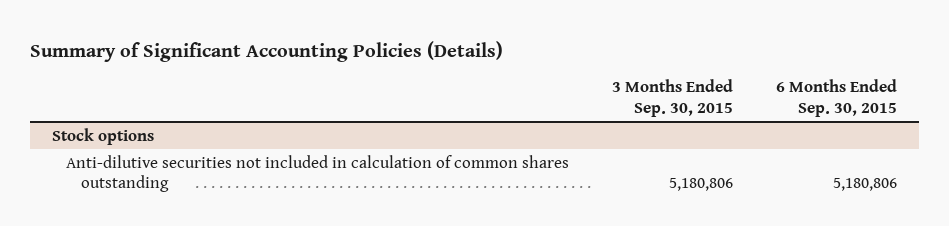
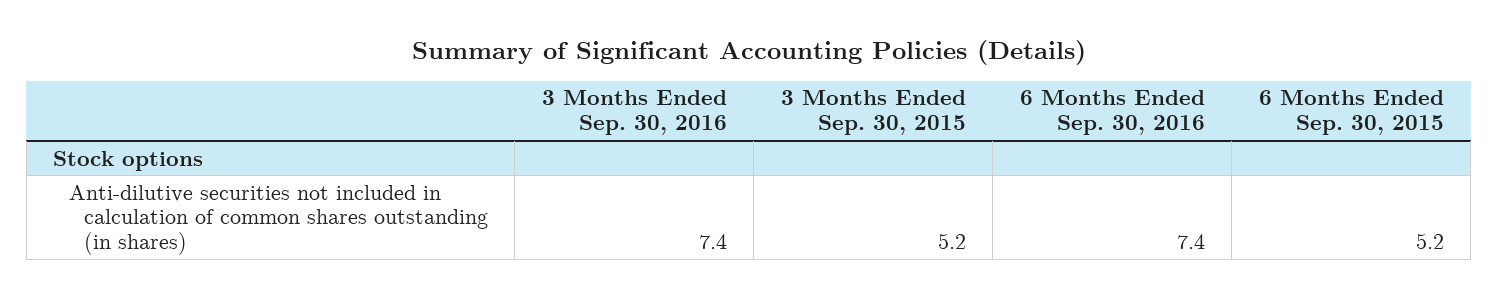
none -> [541,90,727,136] 3 Months Ended Sep. 30, 2016
none -> [1019,90,1205,136] 6 Months Ended Sep. 30, 2016
[66,154,570,193] Anti-dilutive securities not included in calculation of common shares outstanding -> [68,184,488,256] Anti-dilutive securities not included in calculation of common shares outstanding (in shares)
[669,178,734,192] 5,180,806 -> [937,233,966,250] 5.2
[833,178,898,192] 5,180,806 -> [1415,233,1444,250] 5.2

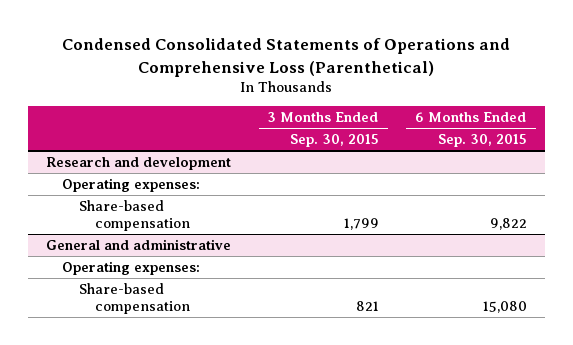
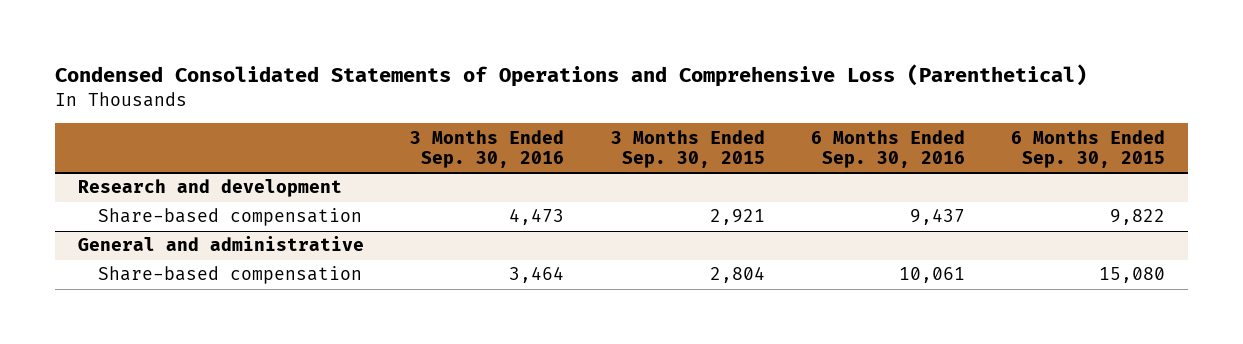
none -> [410,129,565,169] 3 Months Ended Sep. 30, 2016
none -> [810,129,965,169] 6 Months Ended Sep. 30, 2016
[62,178,201,193] Operating expenses: -> none
[343,218,379,231] 1,799 -> [709,209,765,226] 2,921
[62,261,201,276] Operating expenses: -> none
[355,301,379,312] 821 -> [709,266,765,284] 2,804

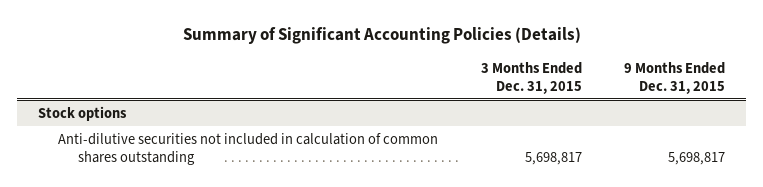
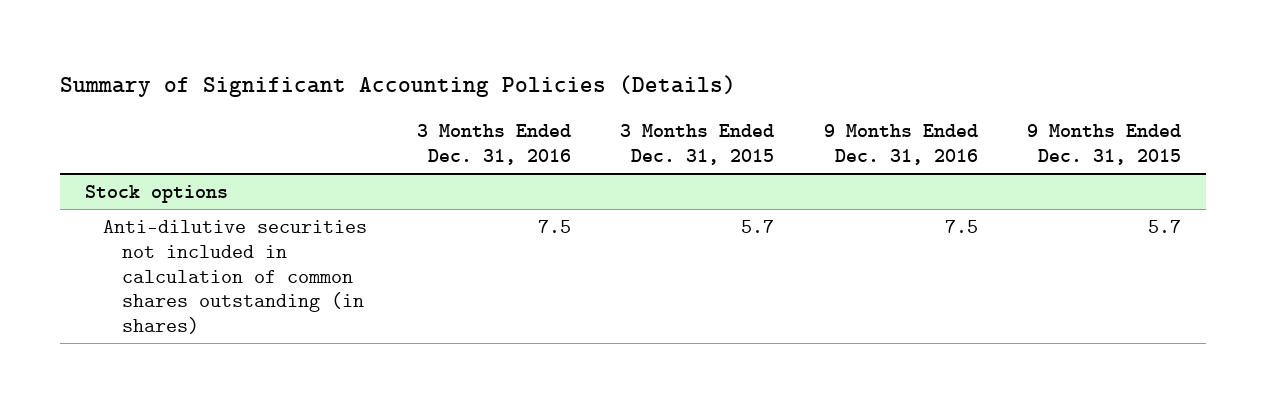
none -> [416,124,571,166] 3 Months Ended Dec. 31, 2016
none -> [823,124,978,166] 9 Months Ended Dec. 31, 2016
[58,133,439,166] Anti-dilutive securities not included in calculation of common shares outstanding -> [103,220,368,334] Anti-dilutive securities not included in calculation of common shares outstanding (in shares)
[524,152,582,166] 5,698,817 -> [741,220,775,234] 5.7
[668,152,726,166] 5,698,817 -> [1148,220,1182,234] 5.7

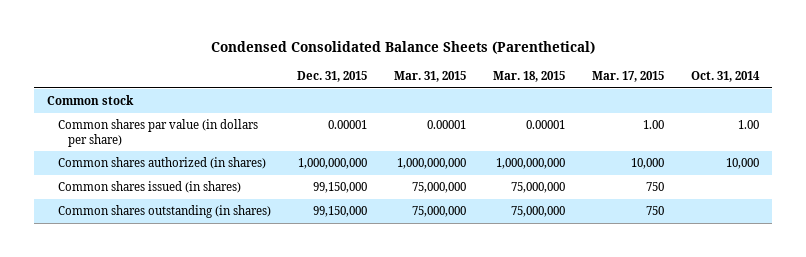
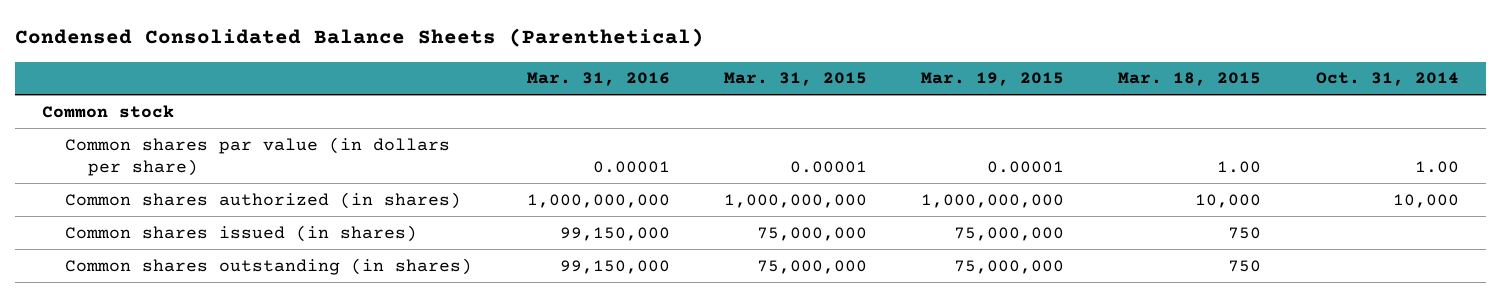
[297,70,368,82] Dec. 31, 2015 -> none
[591,70,664,82] Mar. 17, 2015 -> none
none -> [526,72,670,87] Mar. 31, 2016
none -> [921,72,1065,87] Mar. 19, 2015
[526,120,566,130] 0.00001 -> [1217,161,1262,174] 1.00
[496,158,566,170] 1,000,000,000 -> [1195,193,1262,208] 10,000
[511,182,566,194] 75,000,000 -> [1228,226,1262,239] 750
[511,206,566,218] 75,000,000 -> [1228,259,1262,272] 750

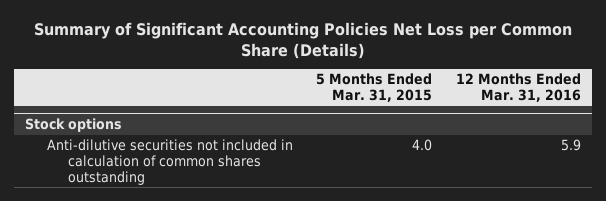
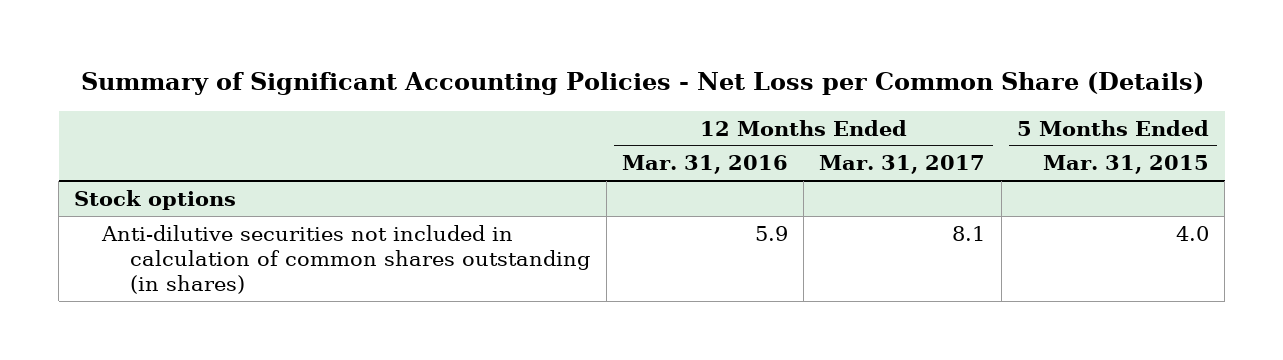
[33,21,572,59] Summary of Significant Accounting Policies Net Loss per Common Share (Details) -> [80,72,1204,96] Summary of Significant Accounting Policies - Net Loss per Common Share (Details)
none -> [819,155,986,175] Mar. 31, 2017
[46,139,293,185] Anti-dilutive securities not included in calculation of common shares outstanding -> [101,224,591,295] Anti-dilutive securities not included in calculation of common shares outstanding (in shares)

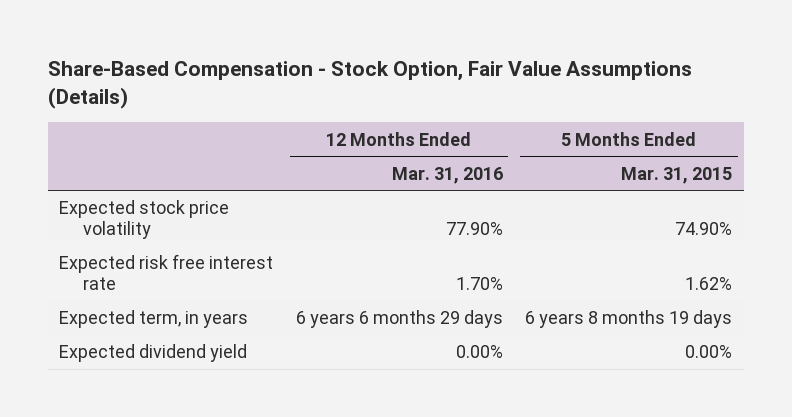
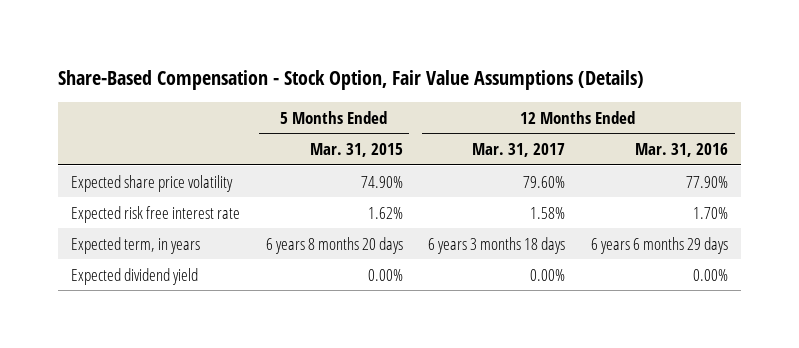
none -> [472,142,566,157] Mar. 31, 2017
[59,200,230,240] Expected stock price volatility -> [71,174,234,192] Expected share price volatility
[525,310,733,329] 6 years 8 months 19 days -> [265,236,403,254] 6 years 8 months 20 days

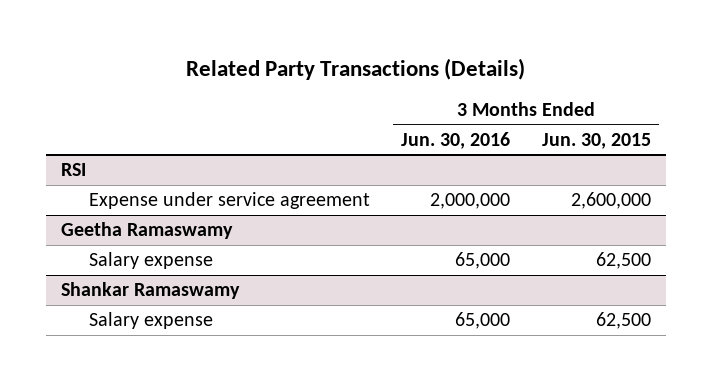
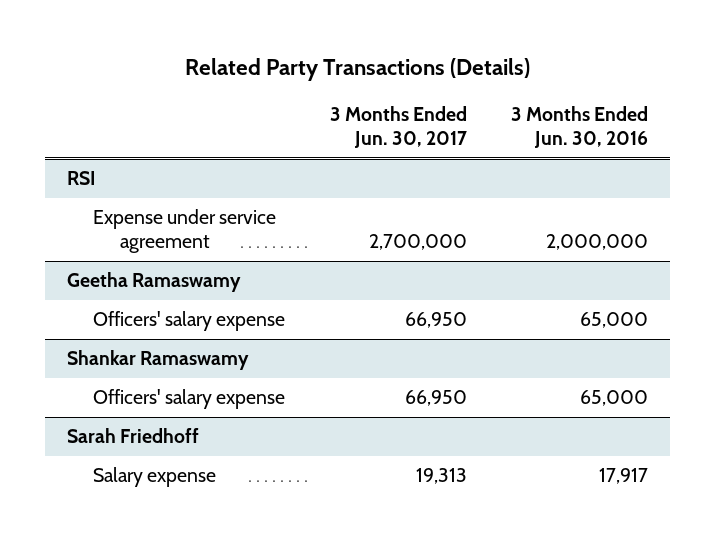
[541,132,651,149] Jun. 30, 2015 -> none
none -> [329,105,467,149] 3 Months Ended Jun. 30, 2017
[88,252,213,270] Salary expense -> [93,311,286,332] Officers' salary expense
none -> [93,389,286,410] Officers' salary expense
none -> [67,428,200,444] Sarah Friedhoff
[455,312,511,330] 65,000 -> [599,468,649,485] 17,917

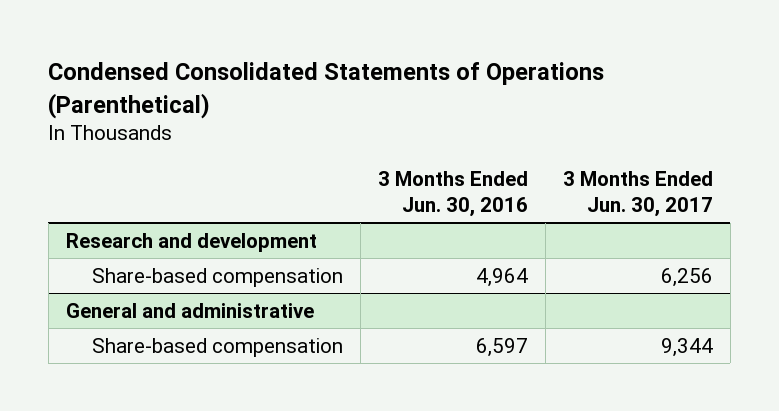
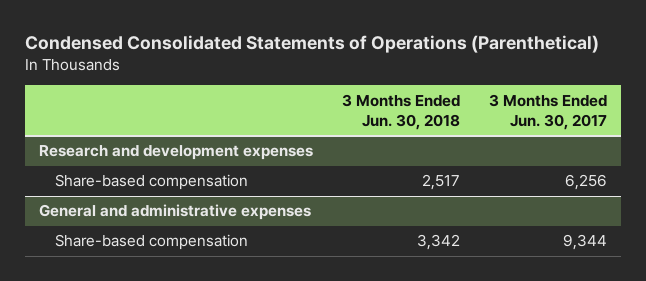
[377,170,528,217] 3 Months Ended Jun. 30, 2016 -> none
none -> [341,93,460,130] 3 Months Ended Jun. 30, 2018
[65,232,317,252] Research and development -> [39,145,314,161] Research and development expenses
[65,302,314,318] General and administrative -> [39,204,312,221] General and administrative expenses

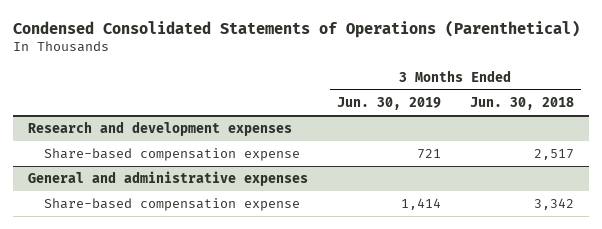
[488,93,607,130] 3 Months Ended Jun. 30, 2017 -> none
none -> [336,97,441,111] Jun. 30, 2019
[55,174,249,191] Share-based compensation -> [44,148,301,162] Share-based compensation expense
[55,234,249,251] Share-based compensation -> [44,198,301,212] Share-based compensation expense

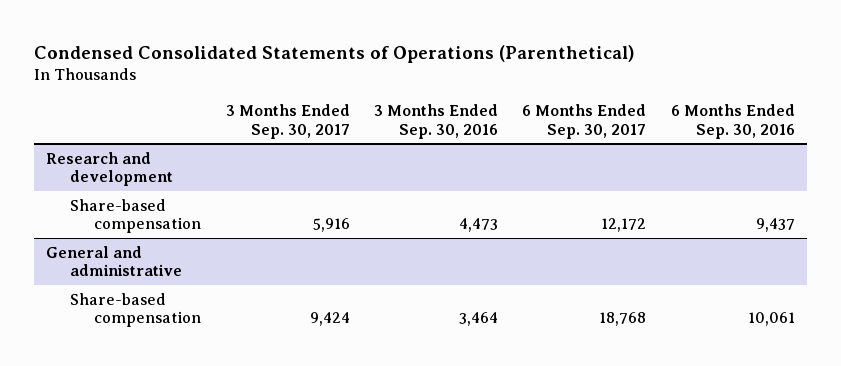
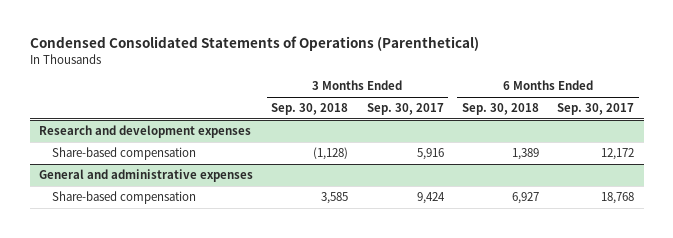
[374,104,499,139] 3 Months Ended Sep. 30, 2016 -> none
[670,104,795,139] 6 Months Ended Sep. 30, 2016 -> none
none -> [271,103,349,116] Sep. 30, 2018
none -> [461,103,539,116] Sep. 30, 2018
[45,151,174,187] Research and development -> [38,125,251,139] Research and development expenses
[45,245,183,277] General and administrative -> [38,169,253,183] General and administrative expenses

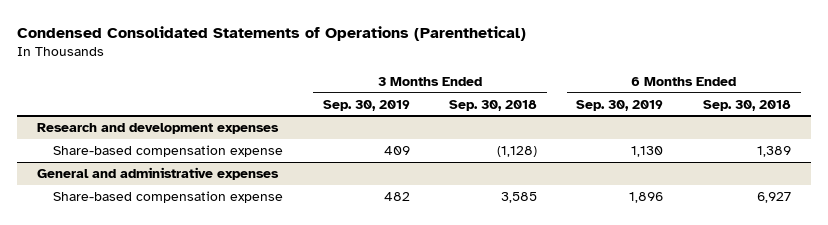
[366,103,444,116] Sep. 30, 2017 -> none
[557,103,635,116] Sep. 30, 2017 -> none
none -> [322,99,410,111] Sep. 30, 2019
none -> [576,99,664,111] Sep. 30, 2019
[52,147,197,161] Share-based compensation -> [53,144,284,157] Share-based compensation expense
[52,191,197,205] Share-based compensation -> [53,190,284,203] Share-based compensation expense

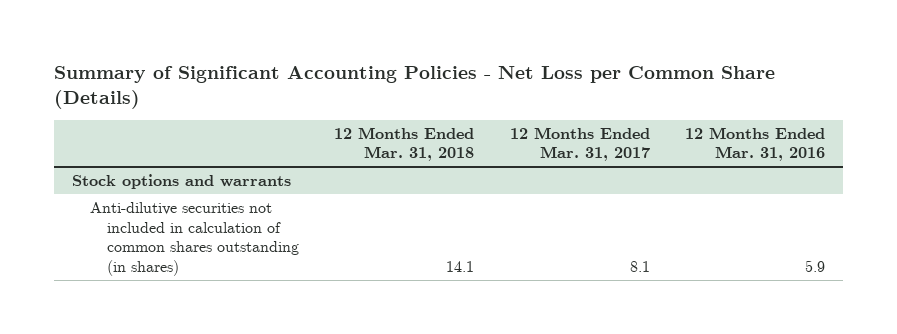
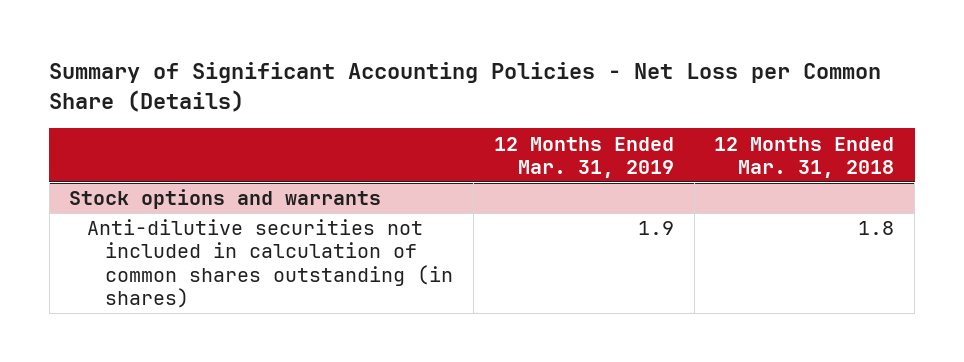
[509,126,650,162] 12 Months Ended Mar. 31, 2017 -> none
[685,126,826,162] 12 Months Ended Mar. 31, 2016 -> none
none -> [493,136,674,178] 12 Months Ended Mar. 31, 2019
[446,261,475,273] 14.1 -> [858,221,895,236] 1.8

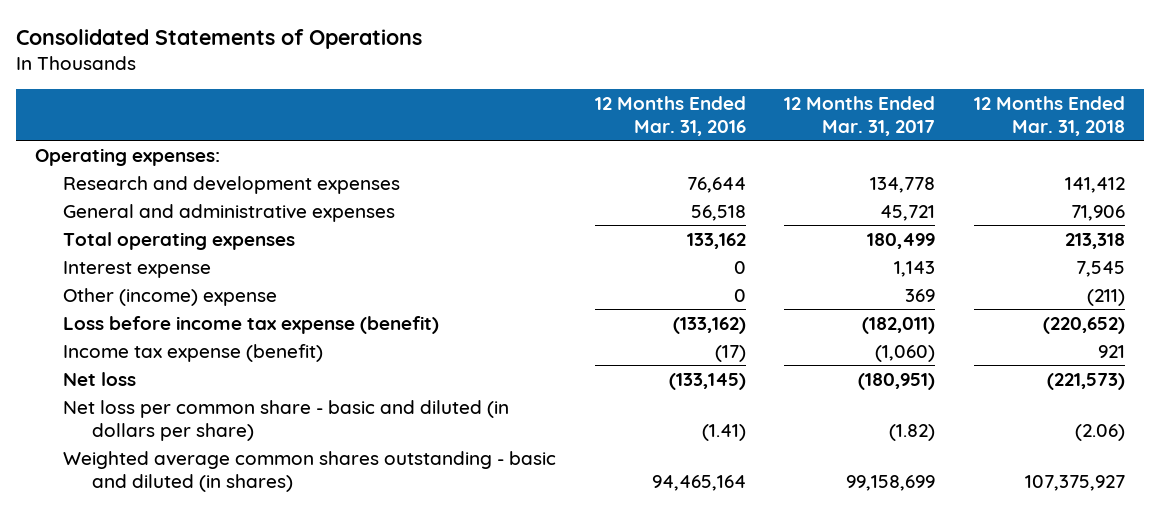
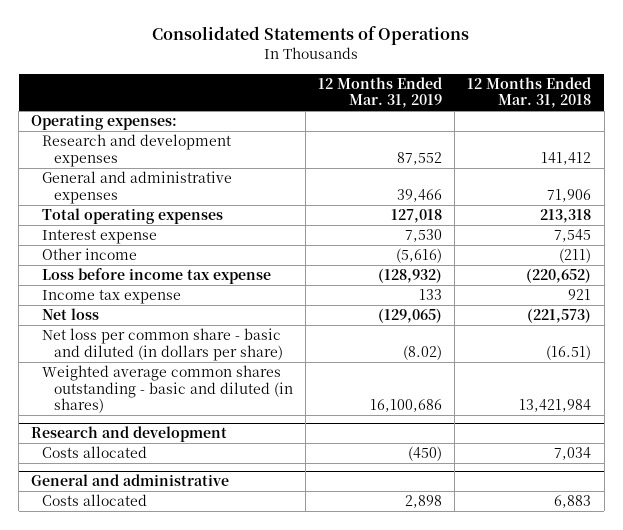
[594,95,746,136] 12 Months Ended Mar. 31, 2016 -> none
[784,95,936,136] 12 Months Ended Mar. 31, 2017 -> none
none -> [317,76,442,109] 12 Months Ended Mar. 31, 2019
[63,287,278,306] Other (income) expense -> [42,248,138,261] Other income
[63,315,440,334] Loss before income tax expense (benefit) -> [42,268,272,285] Loss before income tax expense
[63,343,324,362] Income tax expense (benefit) -> [42,289,182,305] Income tax expense
[1074,423,1125,441] (2.06) -> [546,344,592,360] (16.51)
[1024,474,1125,491] 107,375,927 -> [519,398,592,412] 13,421,984
none -> [31,426,228,443] Research and development
none -> [42,446,148,459] Costs allocated
none -> [31,474,230,487] General and administrative
none -> [42,494,148,507] Costs allocated

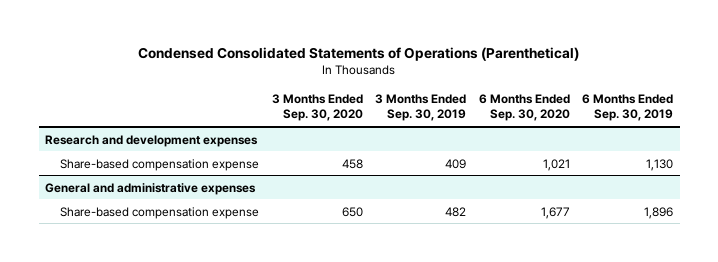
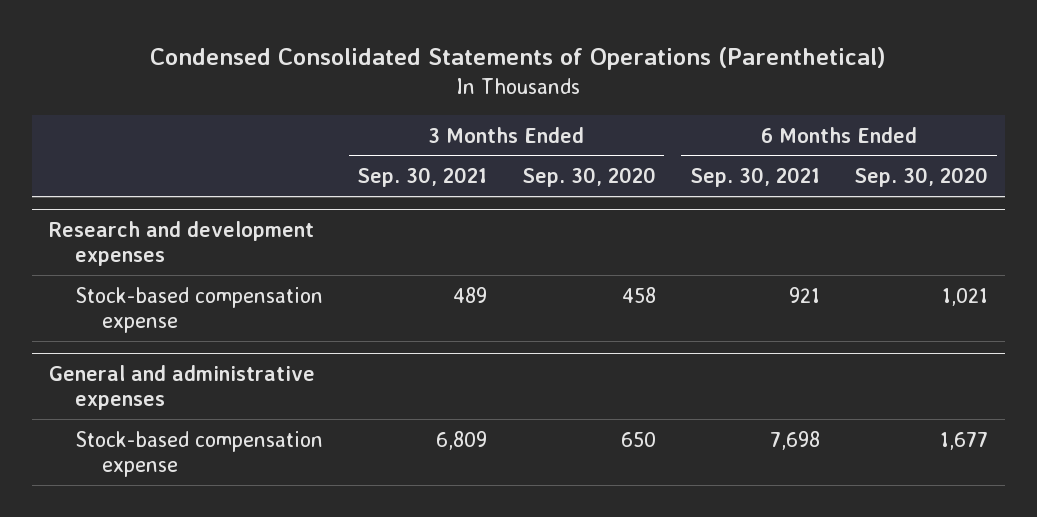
[375,93,467,122] 3 Months Ended Sep. 30, 2019 -> none
[582,93,674,122] 6 Months Ended Sep. 30, 2019 -> none
none -> [357,167,488,188] Sep. 30, 2021
none -> [689,167,820,188] Sep. 30, 2021
[60,158,260,171] Share-based compensation expense -> [75,286,324,333] Stock-based compensation expense
[60,206,260,219] Share-based compensation expense -> [75,430,324,477] Stock-based compensation expense

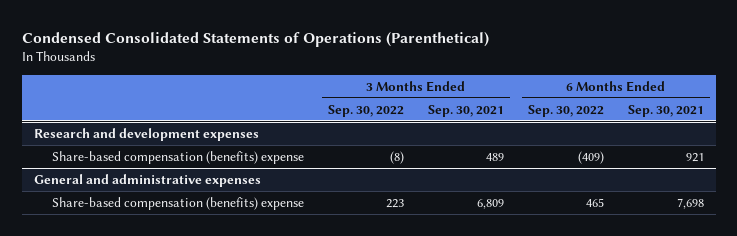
[521,167,656,188] Sep. 30, 2020 -> none
[853,167,988,188] Sep. 30, 2020 -> none
none -> [327,104,404,117] Sep. 30, 2022
none -> [527,104,604,117] Sep. 30, 2022
[75,286,324,333] Stock-based compensation expense -> [51,150,304,164] Share-based compensation (benefits) expense
[75,430,324,477] Stock-based compensation expense -> [51,196,304,210] Share-based compensation (benefits) expense

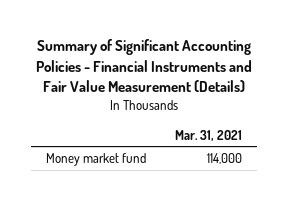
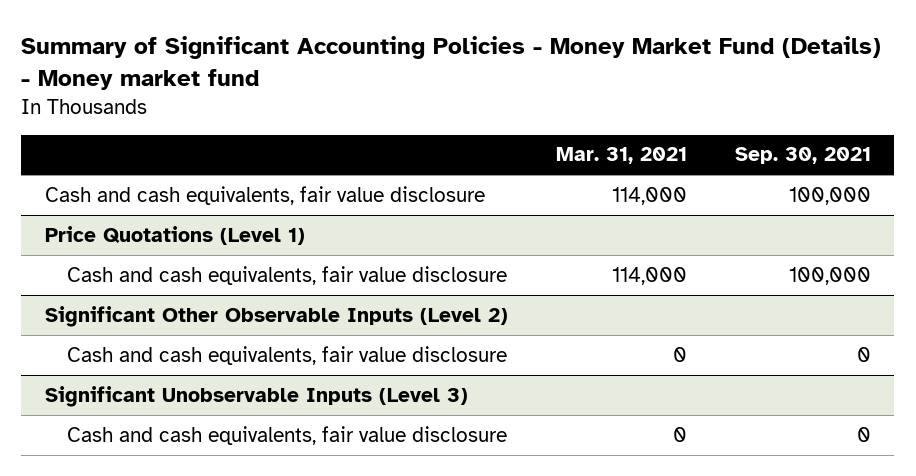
[35,39,252,93] Summary of Significant Accounting Policies - Financial Instruments and Fair Value Measurement (Details) -> [21,35,882,90] Summary of Significant Accounting Policies - Money Market Fund (Details) - Money market fund
none -> [734,147,871,165] Sep. 30, 2021
[45,153,146,167] Money market fund -> [45,185,486,205] Cash and cash equivalents, fair value disclosure
none -> [45,225,306,245] Price Quotations (Level 1)
none -> [66,265,507,285] Cash and cash equivalents, fair value disclosure
none -> [45,305,509,327] Significant Other Observable Inputs (Level 2)
none -> [66,345,507,365] Cash and cash equivalents, fair value disclosure
none -> [45,385,469,407] Significant Unobservable Inputs (Level 3)
none -> [66,425,507,445] Cash and cash equivalents, fair value disclosure

